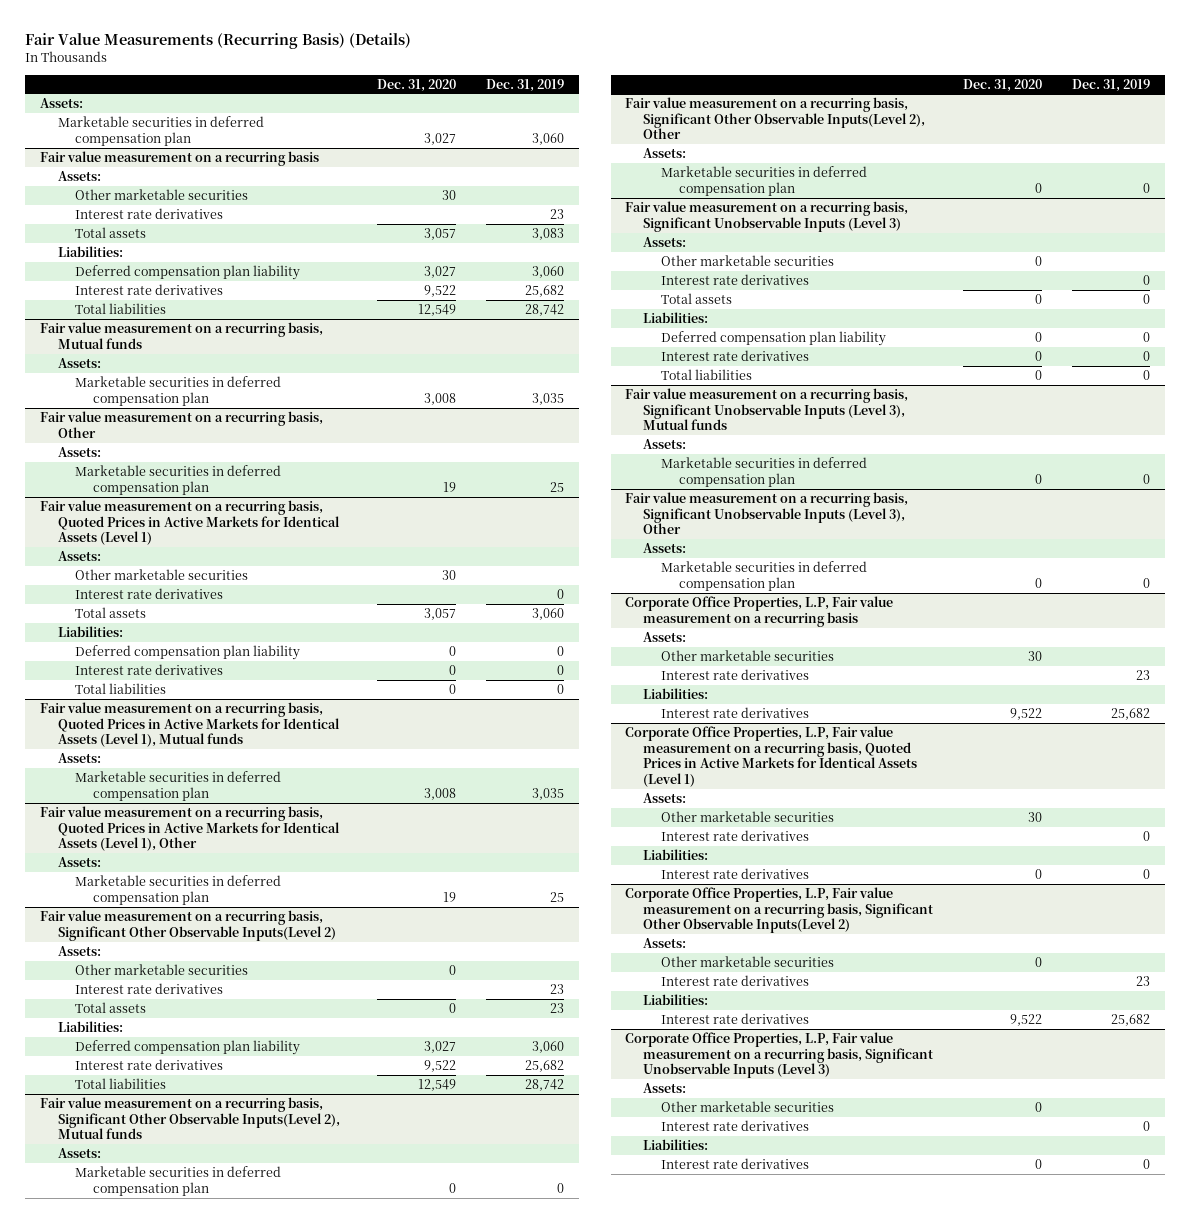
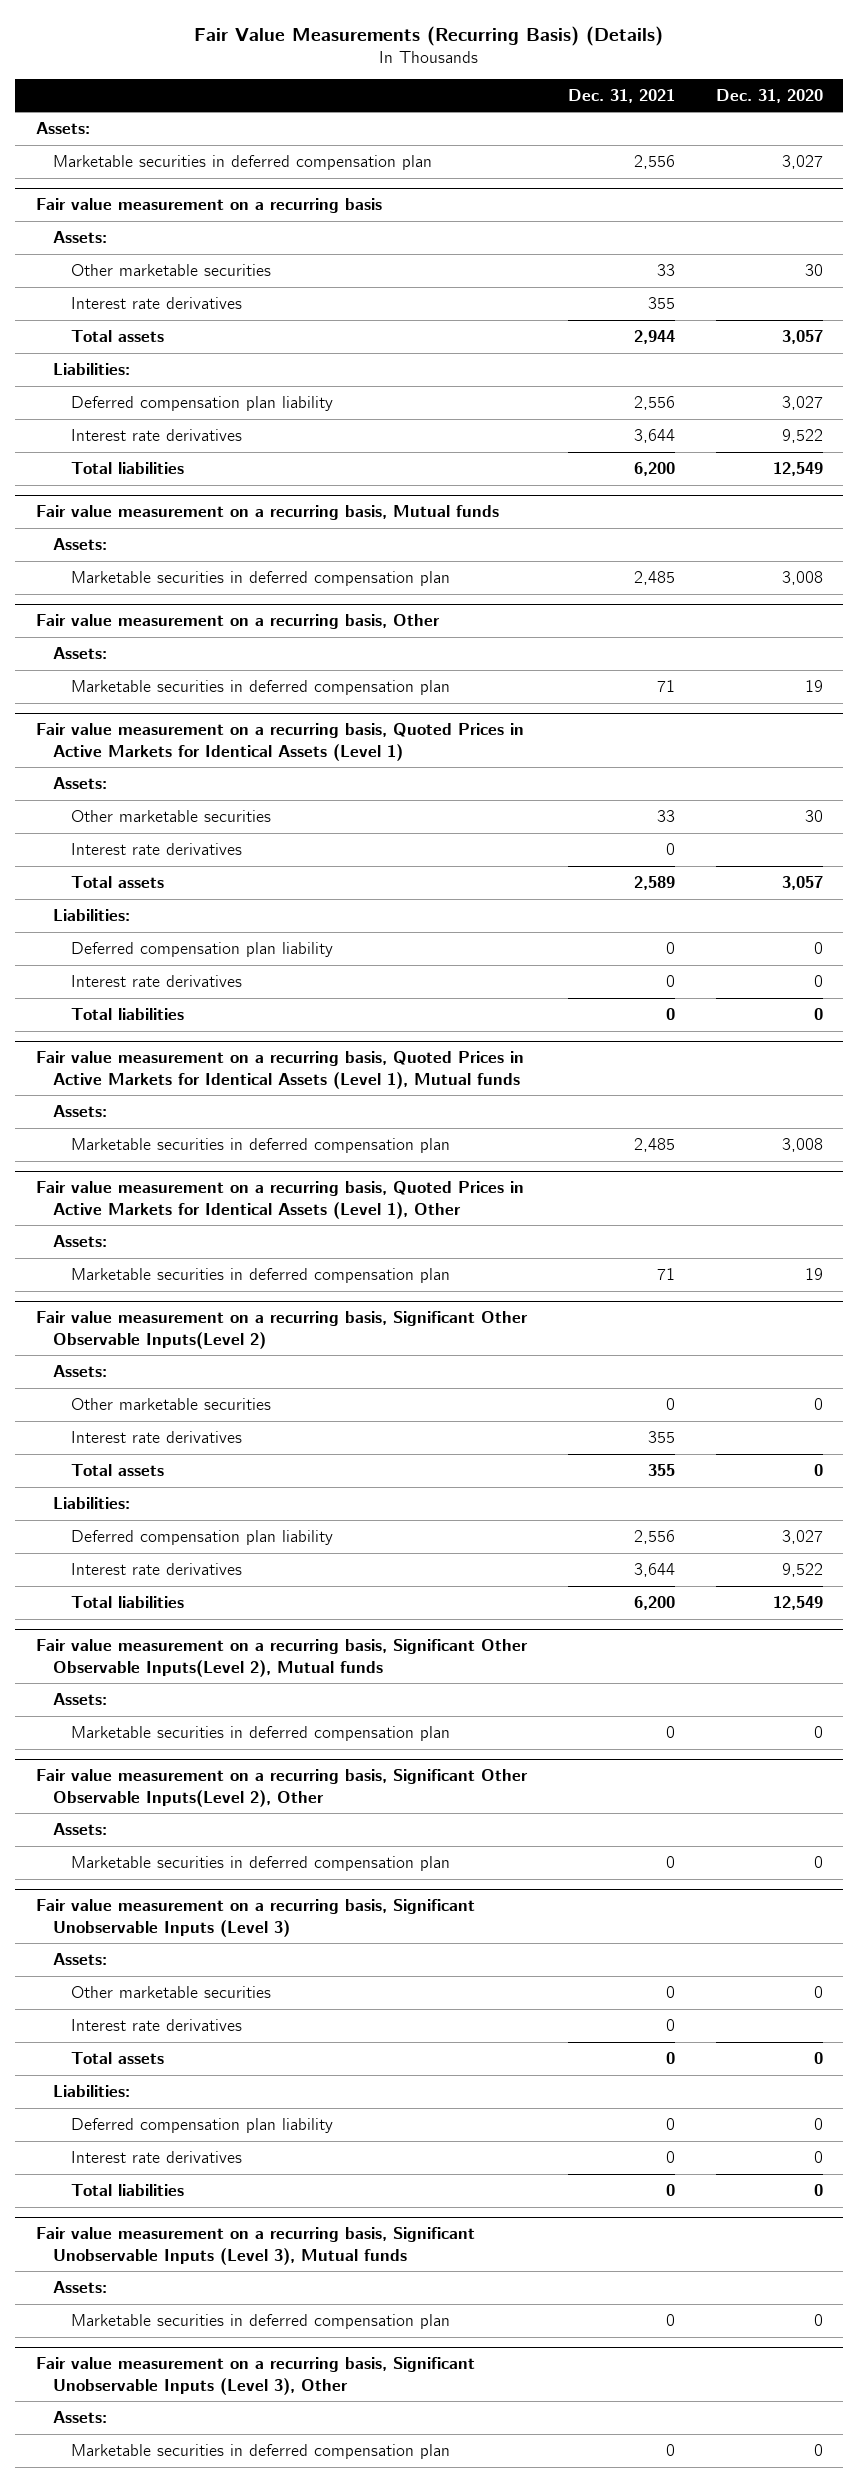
[485,78,564,92] Dec. 31, 2019 -> none
none -> [567,88,675,103] Dec. 31, 2021
[625,596,894,627] Corporate Office Properties, L.P, Fair value measurement on a recurring basis -> none
[643,632,687,643] Assets: -> none
[661,650,835,662] Other marketable securities -> none
[661,669,810,681] Interest rate derivatives -> none
[643,688,709,700] Liabilities: -> none
[661,707,810,719] Interest rate derivatives -> none
[625,726,918,788] Corporate Office Properties, L.P, Fair value measurement on a recurring basis, Quoted Prices in Active Markets for Identical Assets (Level 1) -> none
[643,793,687,804] Assets: -> none
[661,811,835,823] Other marketable securities -> none
[661,830,810,842] Interest rate derivatives -> none
[643,849,709,861] Liabilities: -> none
[661,868,810,880] Interest rate derivatives -> none
[625,887,934,934] Corporate Office Properties, L.P, Fair value measurement on a recurring basis, Significant Other Observable Inputs(Level 2) -> none
[643,938,687,949] Assets: -> none
[661,956,835,968] Other marketable securities -> none
[661,975,810,987] Interest rate derivatives -> none
[643,994,709,1006] Liabilities: -> none
[661,1013,810,1025] Interest rate derivatives -> none
[625,1032,934,1079] Corporate Office Properties, L.P, Fair value measurement on a recurring basis, Significant Unobservable Inputs (Level 3) -> none
[643,1083,687,1094] Assets: -> none
[661,1101,835,1113] Other marketable securities -> none
[661,1120,810,1132] Interest rate derivatives -> none
[643,1139,709,1151] Liabilities: -> none
[661,1158,810,1170] Interest rate derivatives -> none

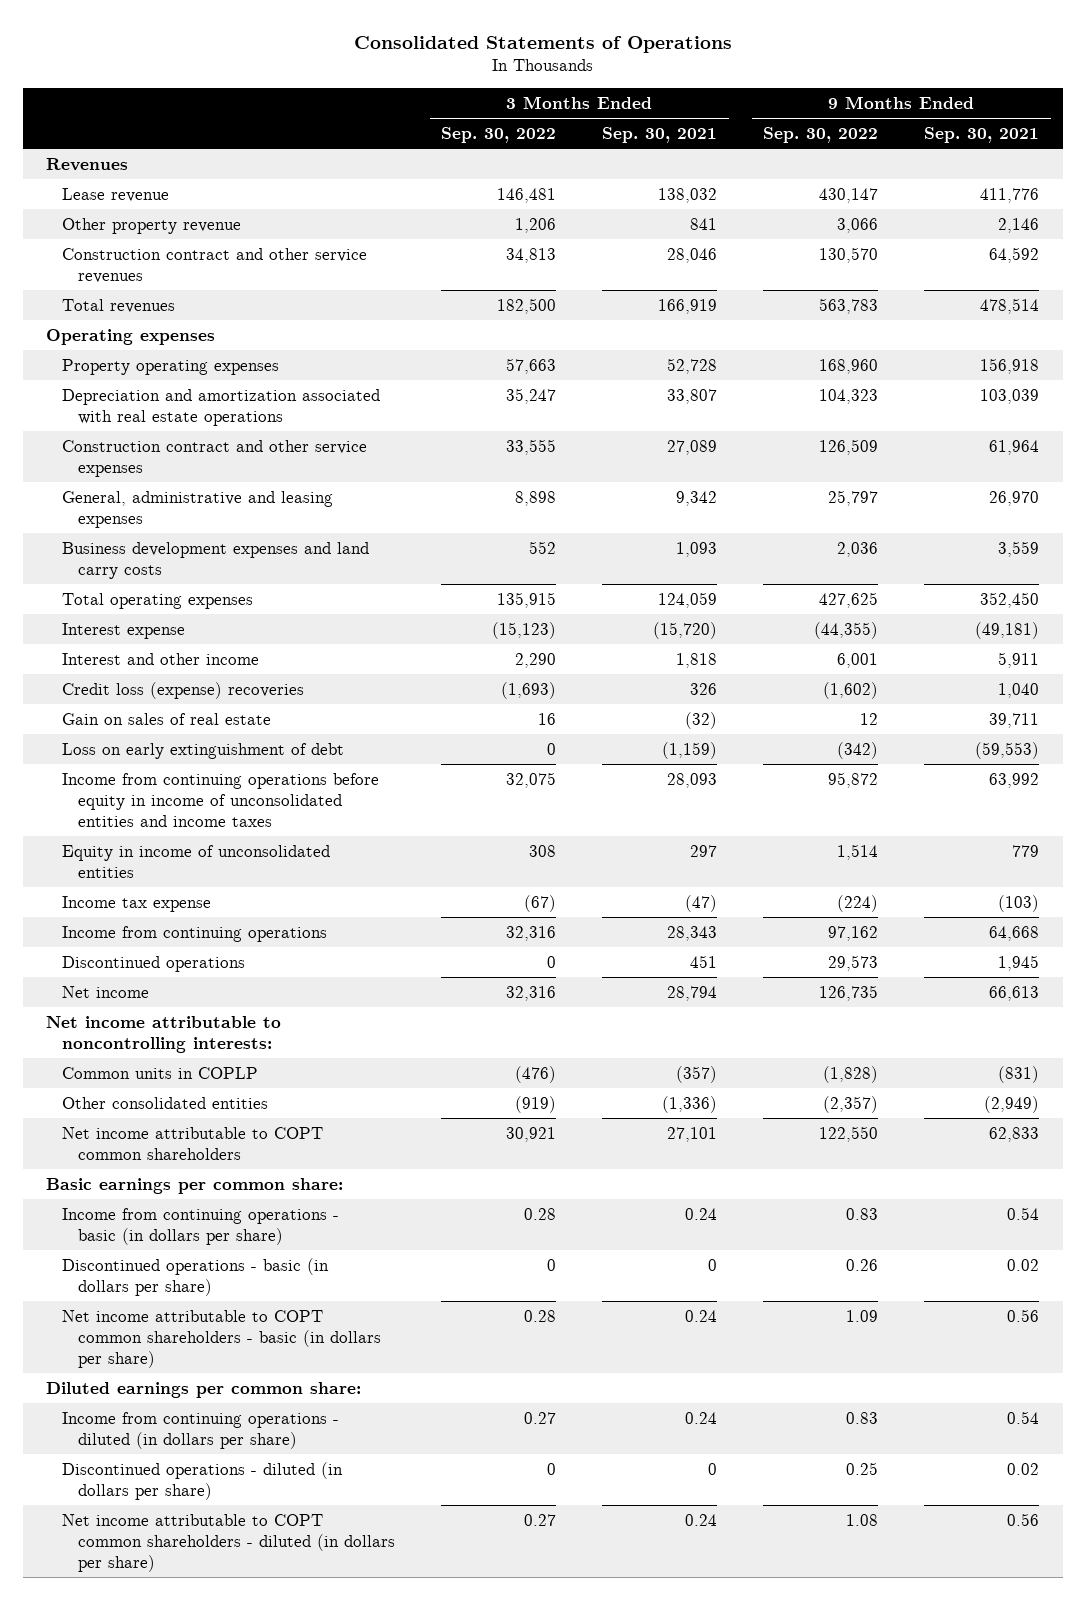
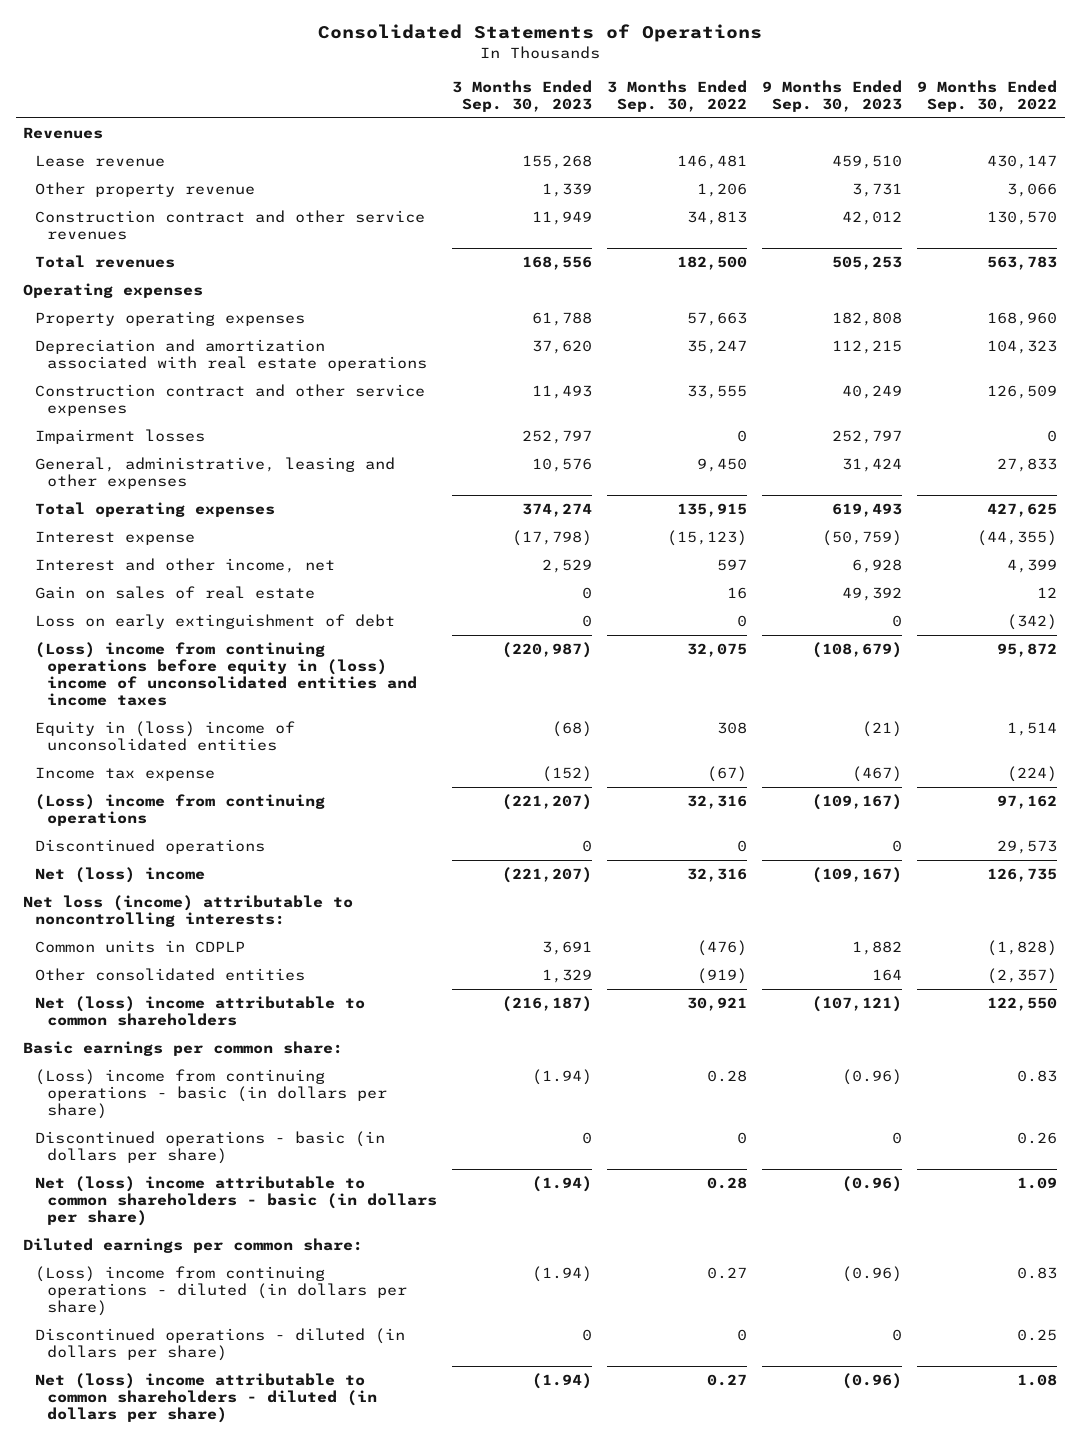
[602,126,718,143] Sep. 30, 2021 -> none
[924,126,1040,143] Sep. 30, 2021 -> none
none -> [452,80,593,113] 3 Months Ended Sep. 30, 2023
none -> [762,80,903,113] 9 Months Ended Sep. 30, 2023
[61,541,369,579] Business development expenses and land carry costs -> none
none -> [35,428,206,444] Impairment losses
[61,490,333,528] General, administrative and leasing expenses -> [35,456,396,489] General, administrative, leasing and other expenses
[515,490,557,506] 8,898 -> [697,457,748,472] 9,450
[828,489,879,506] 25,797 -> [997,457,1058,472] 27,833
[61,681,304,699] Credit loss (expense) recoveries -> none
[61,652,259,665] Interest and other income -> [35,557,336,573] Interest and other income, net
[515,652,557,668] 2,290 -> [717,558,748,571] 597
[837,652,879,668] 6,001 -> [1007,558,1058,573] 4,399
[61,772,379,828] Income from continuing operations before equity in income of unconsolidated entities and income taxes -> [35,641,418,706] (Loss) income from continuing operations before equity in (loss) income of unconsolidated entities and income taxes
[61,844,330,878] Equity in income of unconsolidated entities -> [35,720,296,751] Equity in (loss) income of unconsolidated entities
[61,925,327,942] Income from continuing operations -> [35,793,326,826] (Loss) income from continuing operations
[61,985,149,998] Net income -> [35,866,206,883] Net (loss) income
[45,1015,281,1053] Net income attributable to noncontrolling interests: -> [23,894,354,927] Net loss (income) attributable to noncontrolling interests:
[61,1066,258,1079] Common units in COPLP -> [35,939,246,953] Common units in CDPLP
[61,1126,323,1160] Net income attributable to COPT common shareholders -> [35,995,366,1026] Net (loss) income attributable to common shareholders
[61,1207,339,1245] Income from continuing operations - basic (in dollars per share) -> [35,1068,388,1119] (Loss) income from continuing operations - basic (in dollars per share)
[61,1309,382,1369] Net income attributable to COPT common shareholders - basic (in dollars per share) -> [35,1175,438,1226] Net (loss) income attributable to common shareholders - basic (in dollars per share)
[61,1411,339,1449] Income from continuing operations - diluted (in dollars per share) -> [35,1265,408,1316] (Loss) income from continuing operations - diluted (in dollars per share)
[61,1513,396,1573] Net income attributable to COPT common shareholders - diluted (in dollars per share) -> [35,1372,378,1423] Net (loss) income attributable to common shareholders - diluted (in dollars per share)

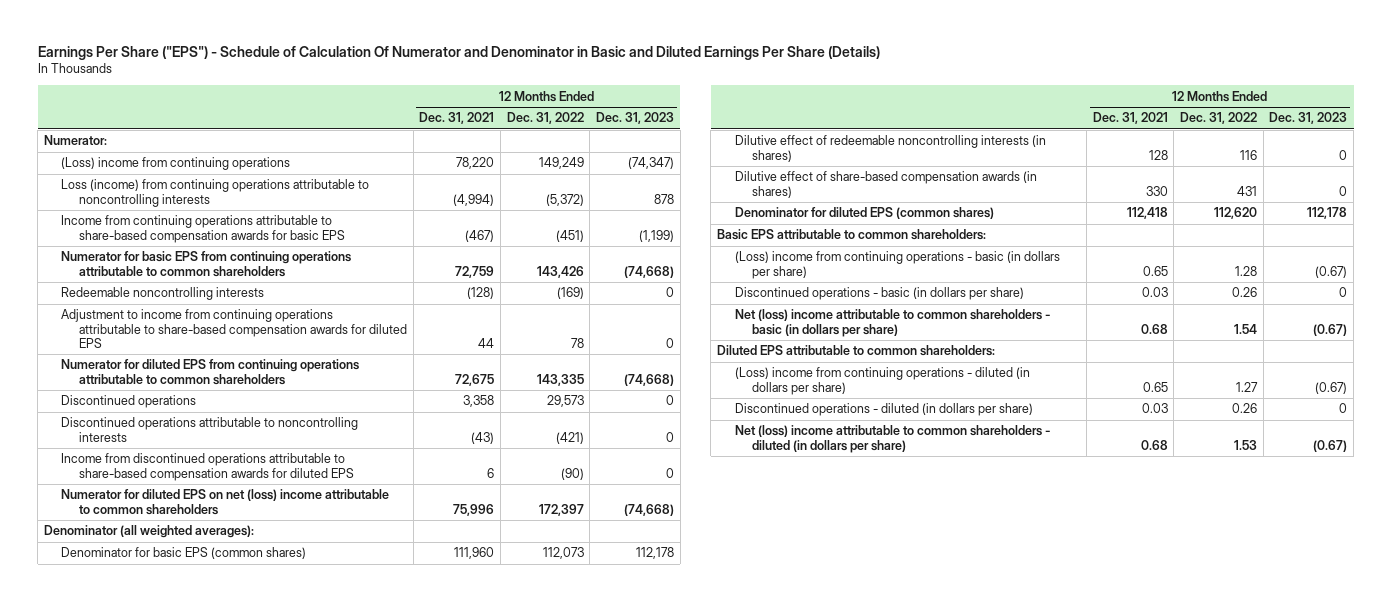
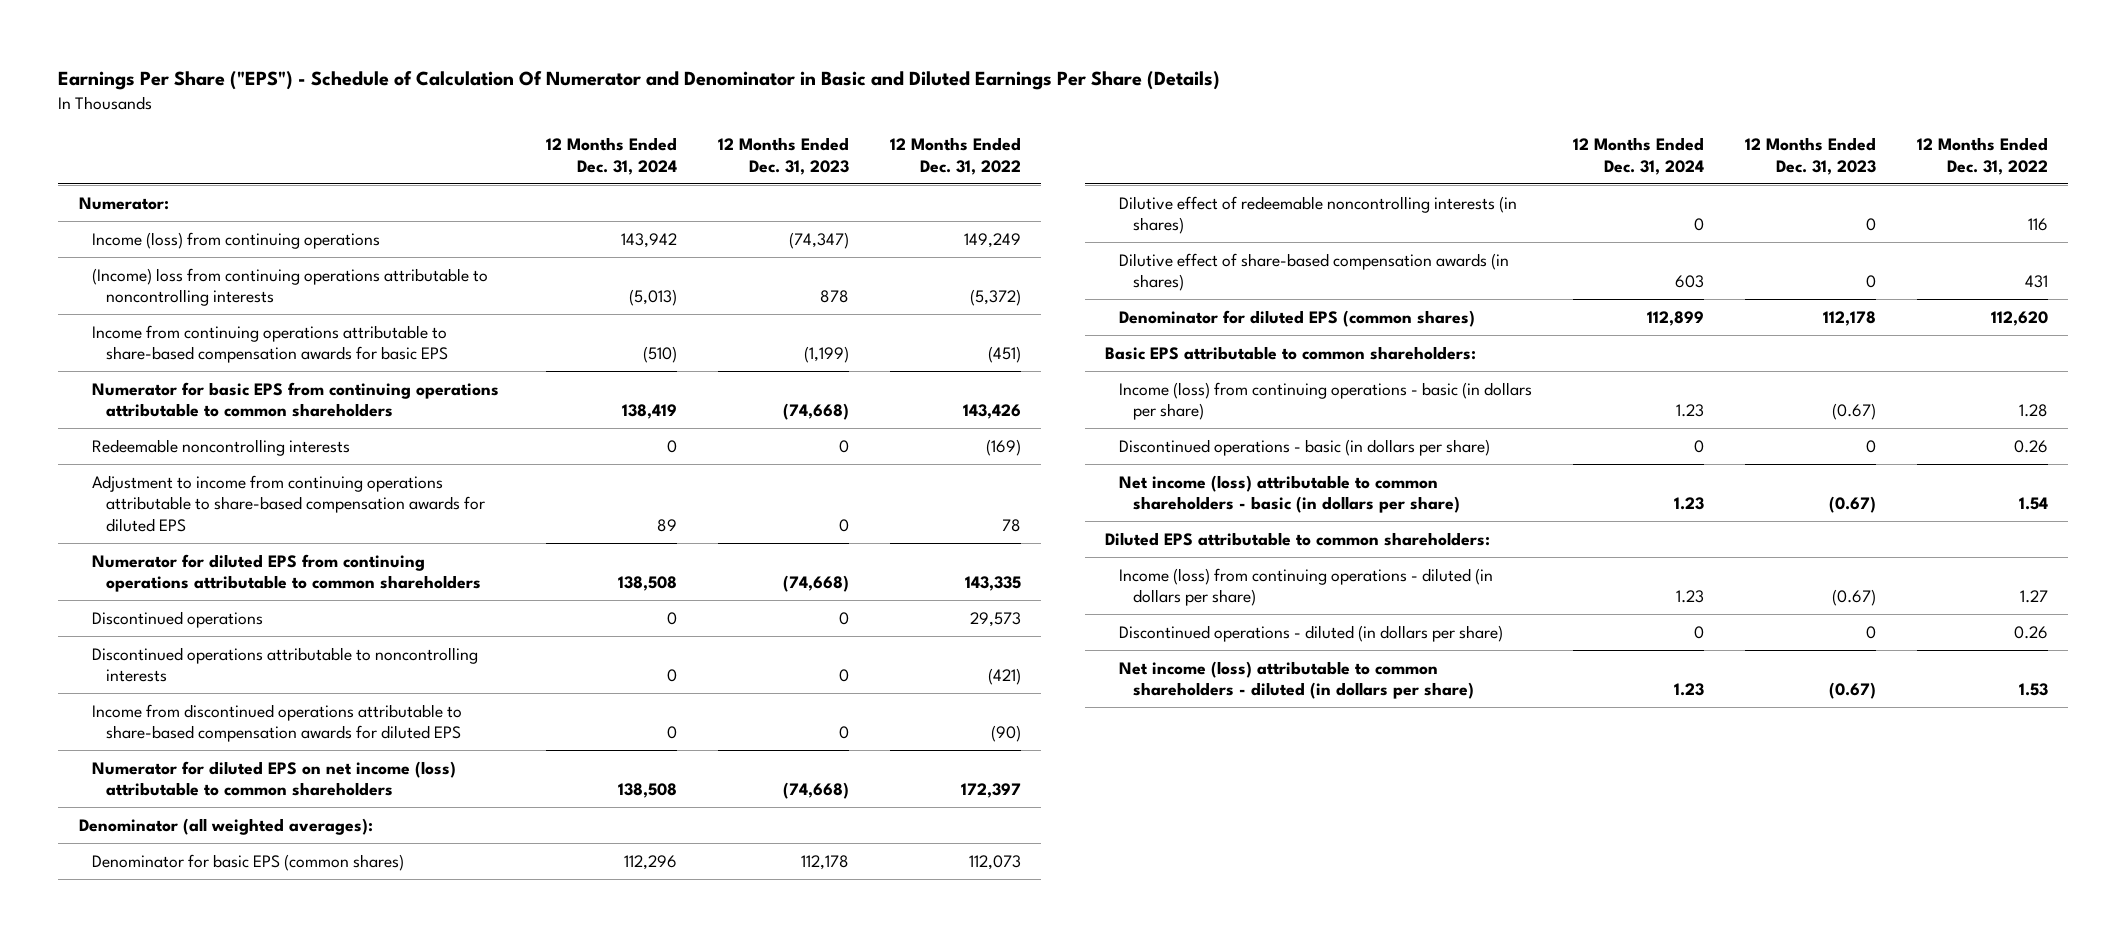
[419,112,495,125] Dec. 31, 2021 -> none
none -> [546,136,678,175] 12 Months Ended Dec. 31, 2024
[61,157,291,171] (Loss) income from continuing operations -> [92,231,381,249] Income (loss) from continuing operations
[61,179,370,207] Loss (income) from continuing operations attributable to noncontrolling interests -> [92,267,489,307] (Income) loss from continuing operations attributable to noncontrolling interests
[61,489,390,515] Numerator for diluted EPS on net (loss) income attributable to common shareholders -> [92,760,457,797] Numerator for diluted EPS on net income (loss) attributable to common shareholders
[734,251,1060,279] (Loss) income from continuing operations - basic (in dollars per share) -> [1119,381,1533,421] Income (loss) from continuing operations - basic (in dollars per share)
[734,309,1051,337] Net (loss) income attributable to common shareholders - basic (in dollars per share) -> [1119,474,1460,514] Net income (loss) attributable to common shareholders - basic (in dollars per share)
[734,367,1030,395] (Loss) income from continuing operations - diluted (in dollars per share) -> [1119,567,1494,607] Income (loss) from continuing operations - diluted (in dollars per share)
[734,425,1051,453] Net (loss) income attributable to common shareholders - diluted (in dollars per share) -> [1119,660,1474,700] Net income (loss) attributable to common shareholders - diluted (in dollars per share)

